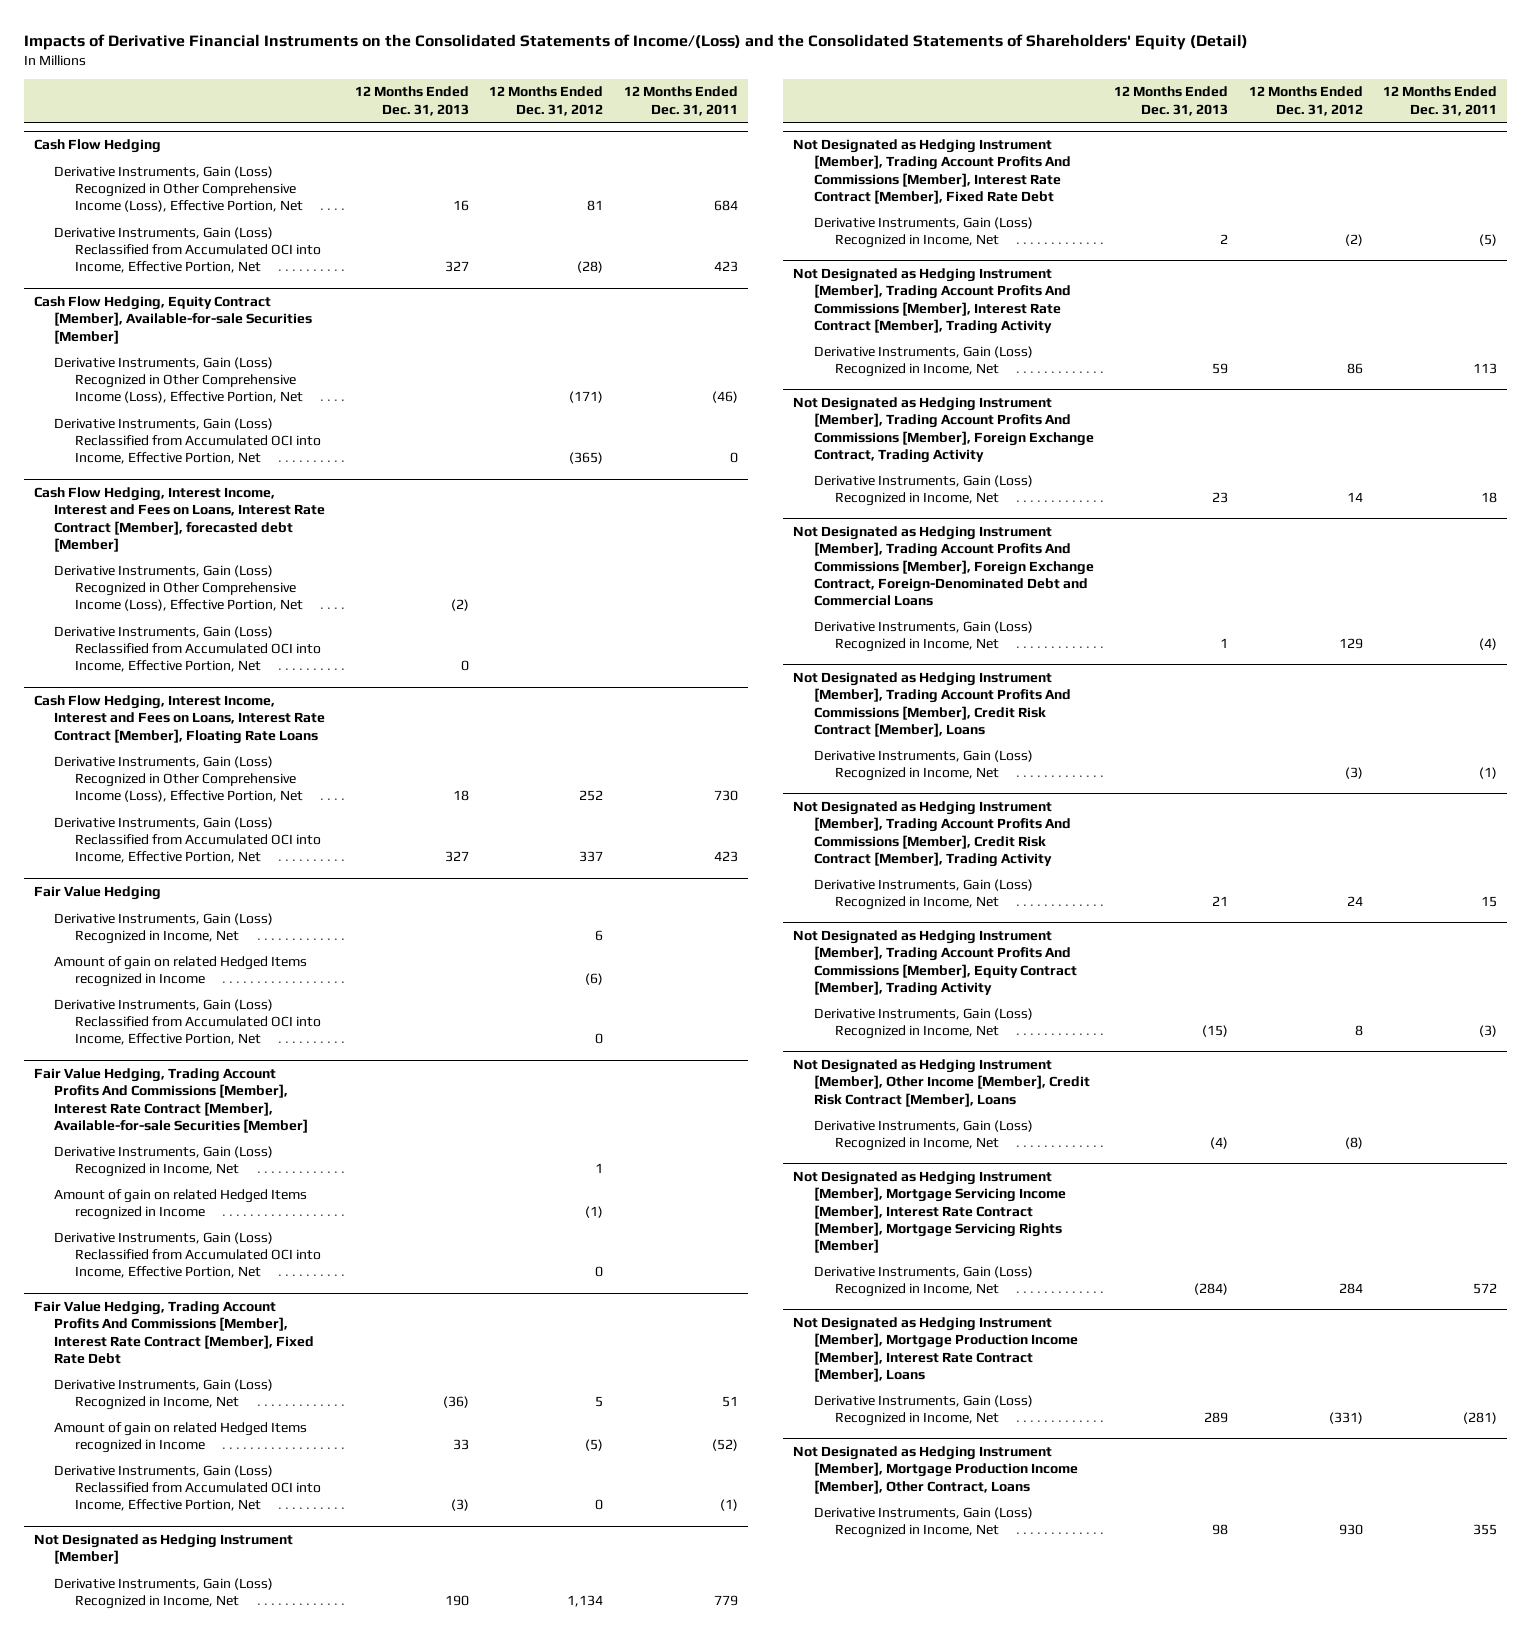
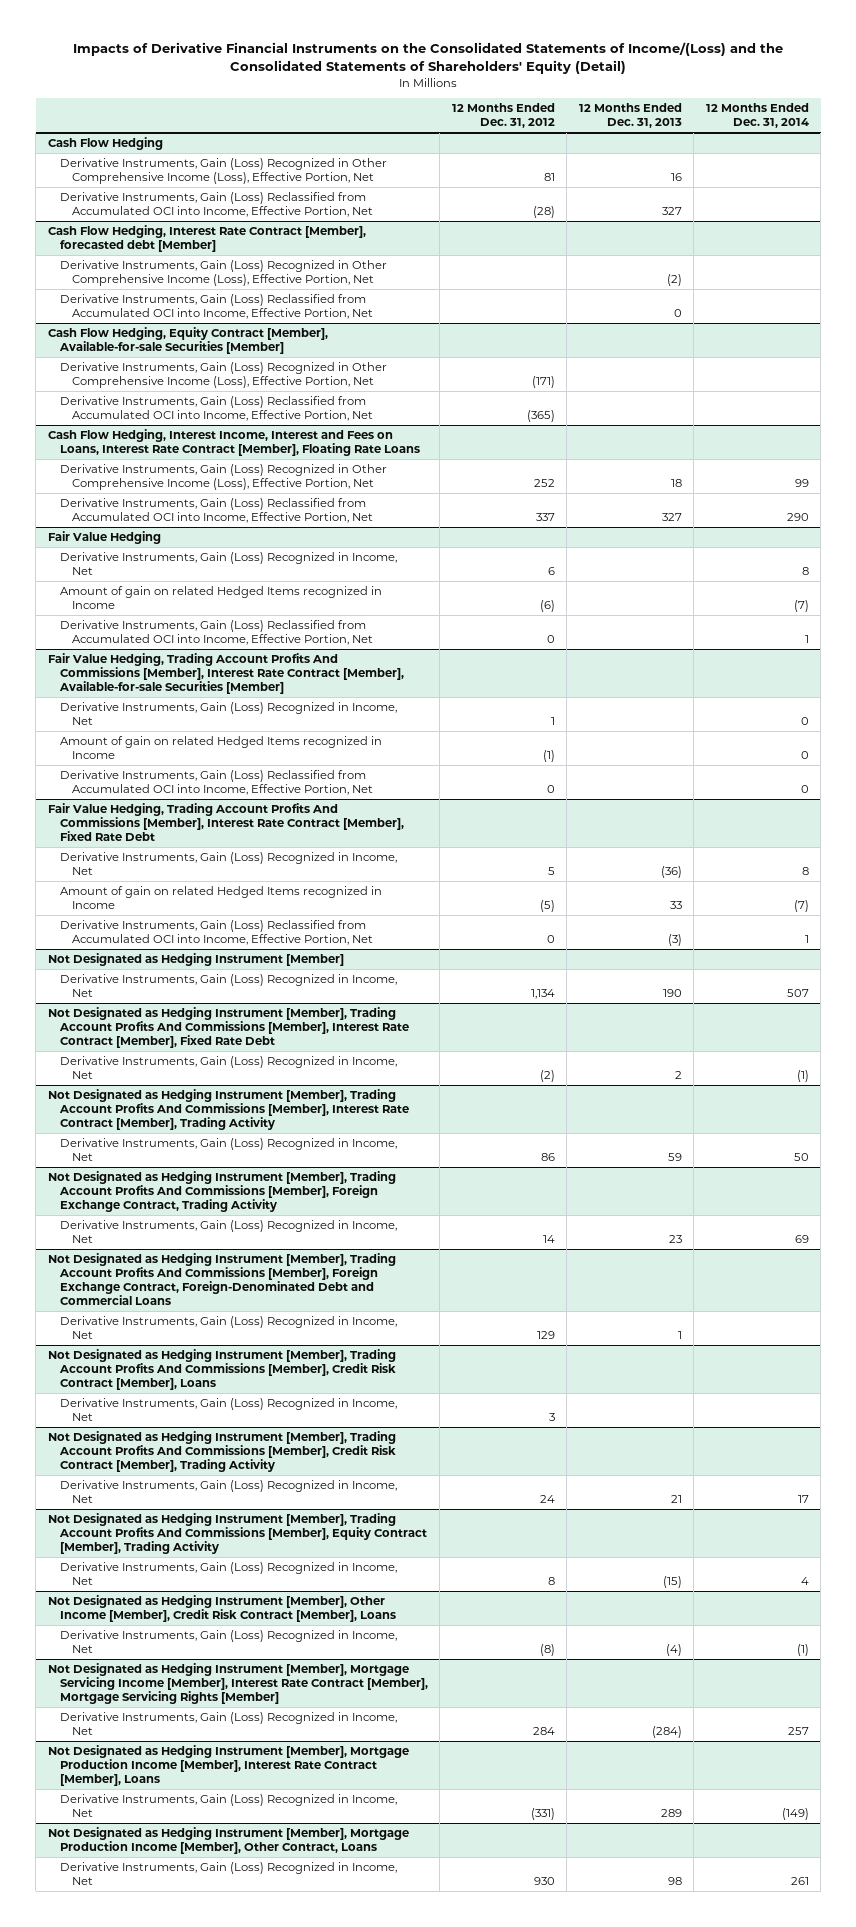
[623,86,738,116] 12 Months Ended Dec. 31, 2011 -> none
none -> [705,103,809,129] 12 Months Ended Dec. 31, 2014
none -> [47,225,366,253] Cash Flow Hedging, Interest Rate Contract [Member], forecasted debt [Member]
none -> [59,260,387,287] Derivative Instruments, Gain (Loss) Recognized in Other Comprehensive Income (Loss), Effective Portion, Net
none -> [59,294,373,320] Derivative Instruments, Gain (Loss) Reclassified from Accumulated OCI into Income, Effective Portion, Net
[33,487,326,552] Cash Flow Hedging, Interest Income, Interest and Fees on Loans, Interest Rate Contract [Member], forecasted debt [Member] -> none
[54,564,304,612] Derivative Instruments, Gain (Loss) Recognized in Other Comprehensive Income (Loss), Effective Portion, Net -> none
[54,625,322,673] Derivative Instruments, Gain (Loss) Reclassified from Accumulated OCI into Income, Effective Portion, Net -> none
[1344,766,1363,779] (3) -> [548,1413,555,1422] 3

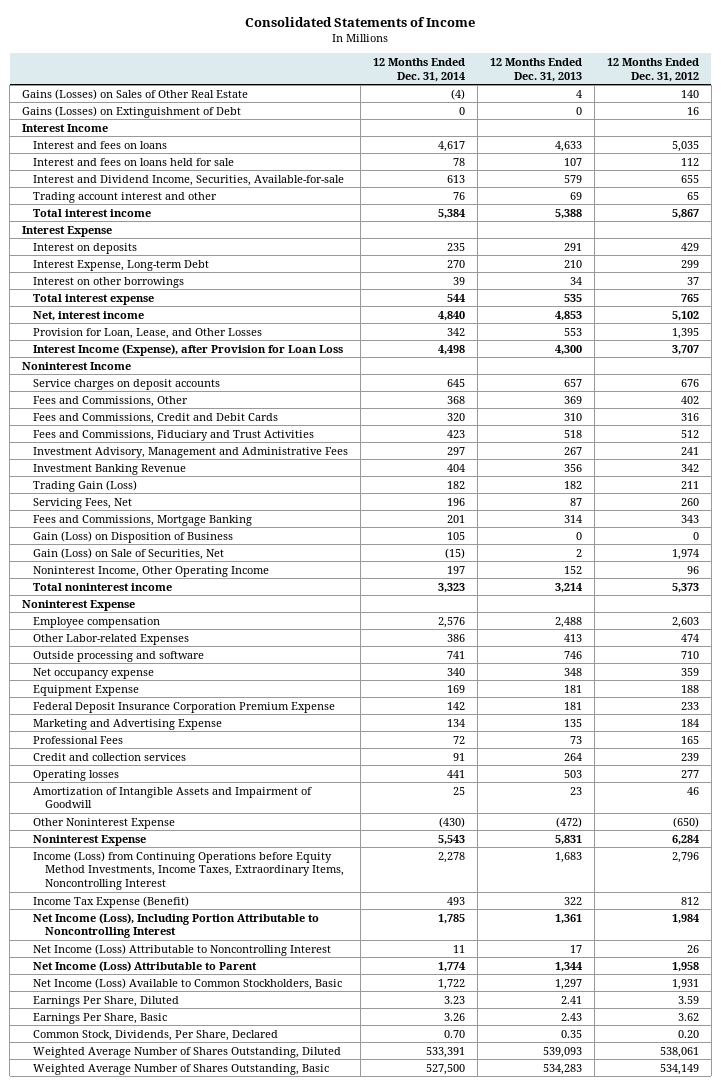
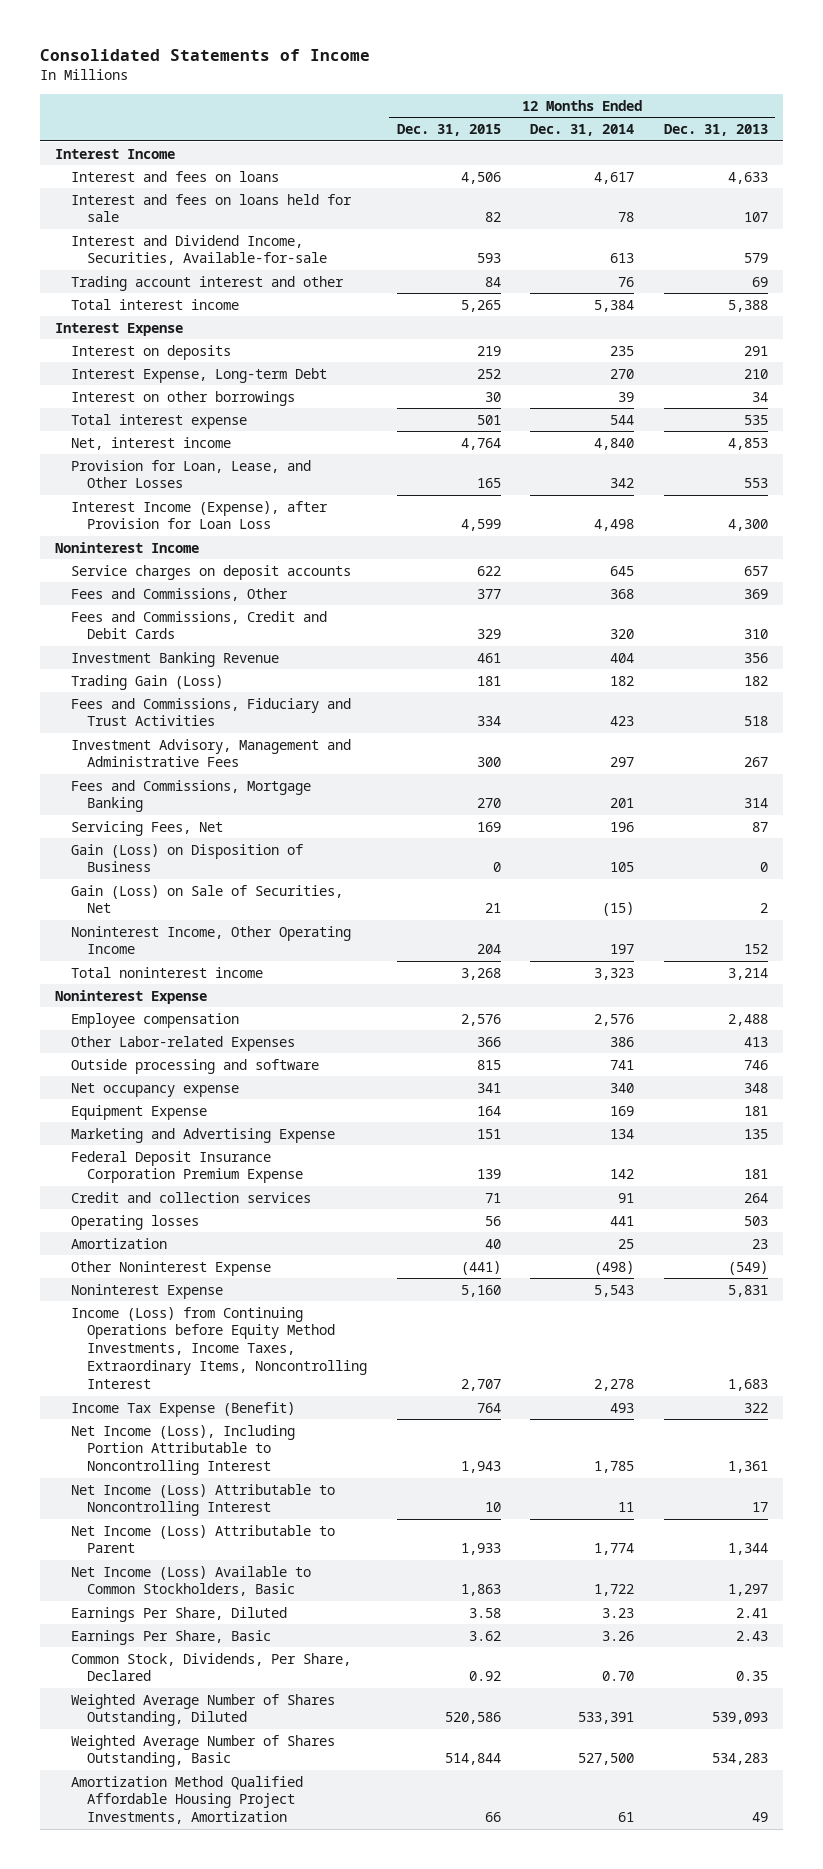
[606,57,699,82] 12 Months Ended Dec. 31, 2012 -> none
none -> [396,123,501,136] Dec. 31, 2015
[22,88,249,100] Gains (Losses) on Sales of Other Real Estate -> none
[22,105,242,118] Gains (Losses) on Extinguishment of Debt -> none
[33,429,315,441] Fees and Commissions, Fiduciary and Trust Activities -> [70,697,351,727] Fees and Commissions, Fiduciary and Trust Activities
[33,446,349,458] Investment Advisory, Management and Administrative Fees -> [70,738,351,768] Investment Advisory, Management and Administrative Fees
[33,497,133,509] Servicing Fees, Net -> [70,820,223,836] Servicing Fees, Net
[33,735,124,744] Professional Fees -> none
[33,701,336,713] Federal Deposit Insurance Corporation Premium Expense -> [70,1150,303,1184] Federal Deposit Insurance Corporation Premium Expense
[33,786,313,809] Amortization of Intangible Assets and Impairment of Goodwill -> [70,1237,167,1249] Amortization
[439,816,466,828] (430) -> [594,1260,635,1275] (498)
[555,816,582,828] (472) -> [728,1260,769,1275] (549)
none -> [70,1775,303,1825] Amortization Method Qualified Affordable Housing Project Investments, Amortization

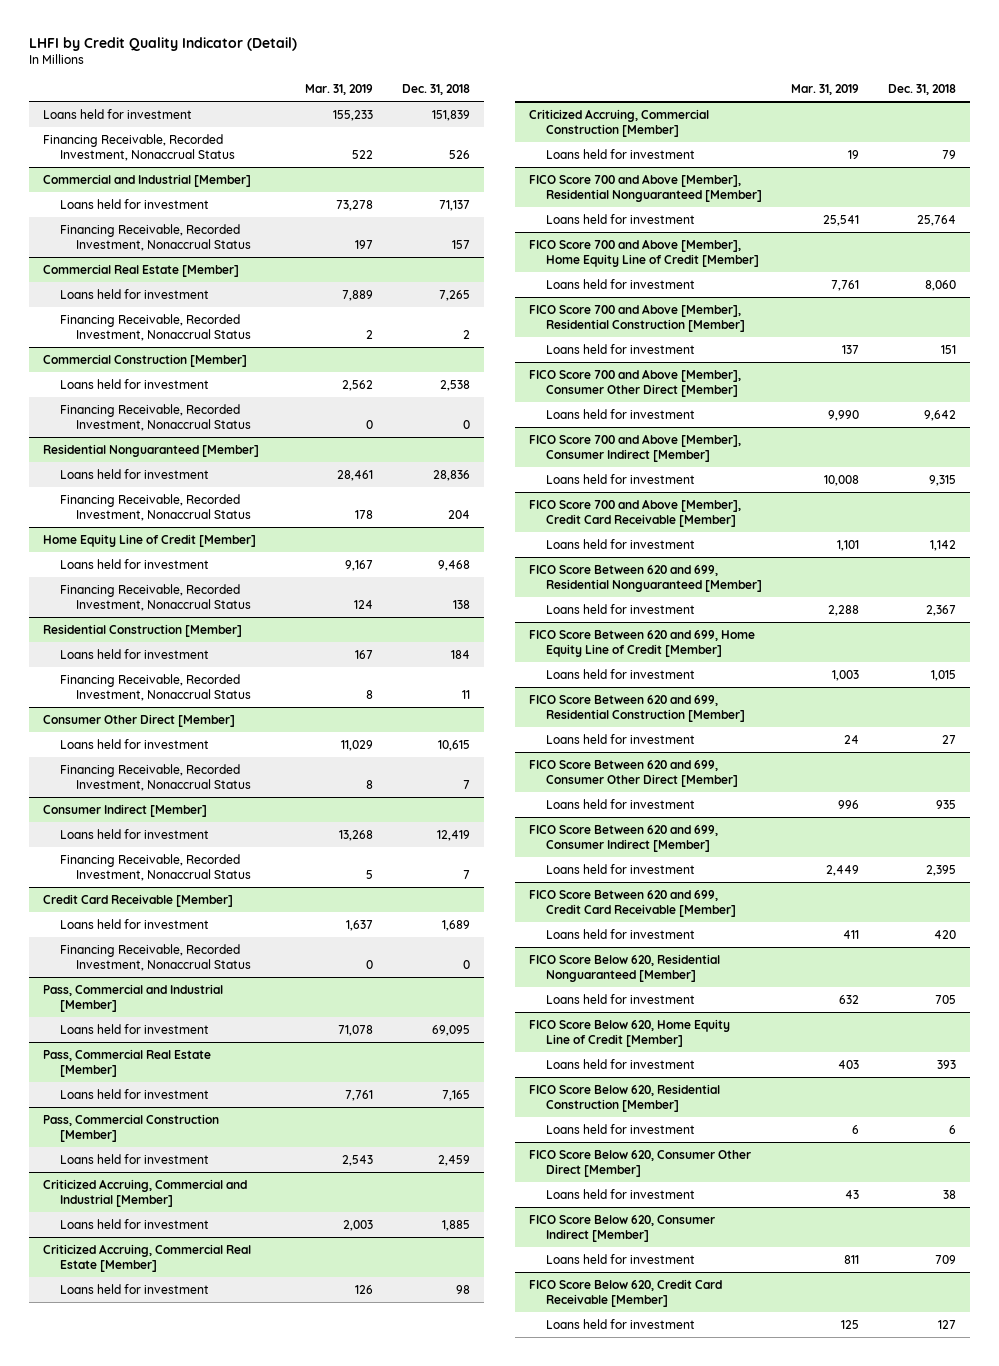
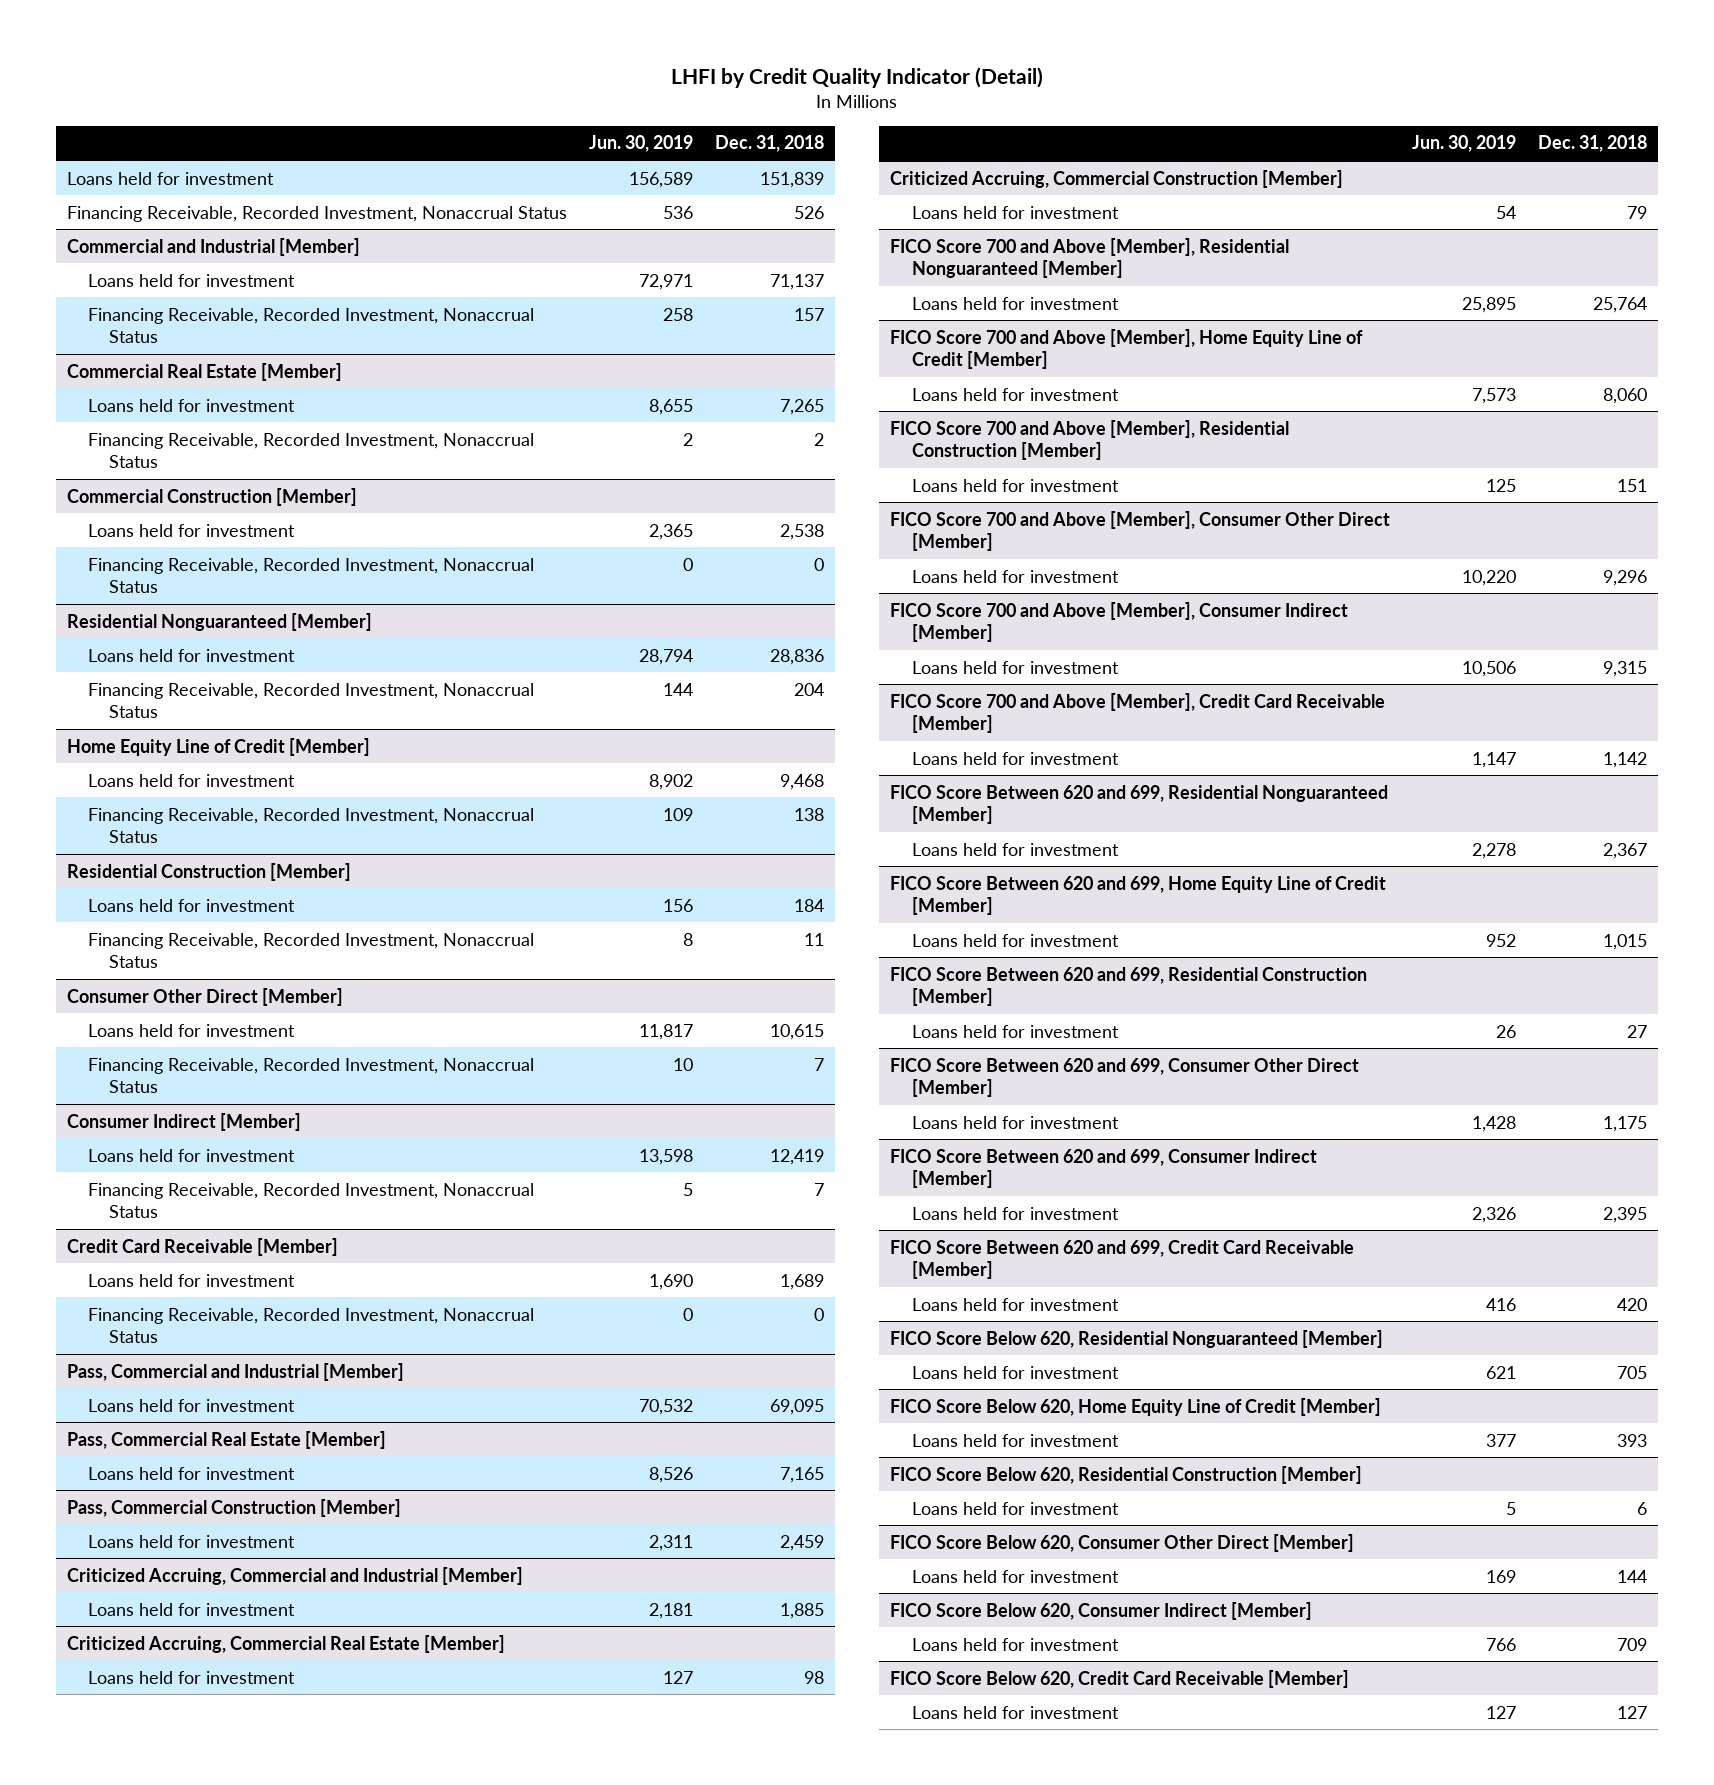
[304,84,373,96] Mar. 31, 2019 -> none
none -> [588,135,693,153] Jun. 30, 2019
[923,409,956,421] 9,642 -> [1603,569,1648,586] 9,296
[935,799,956,809] 935 -> [1603,1115,1648,1132] 1,175
[942,1189,956,1199] 38 -> [1617,1569,1648,1583] 144

